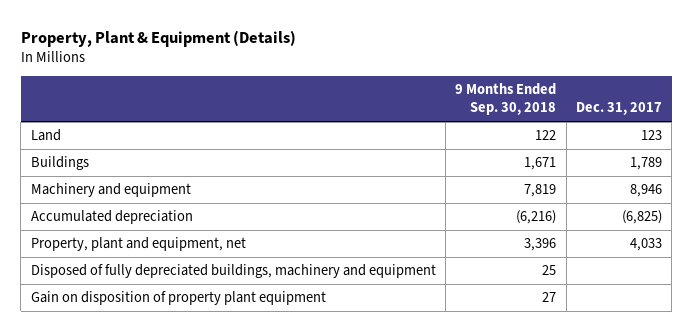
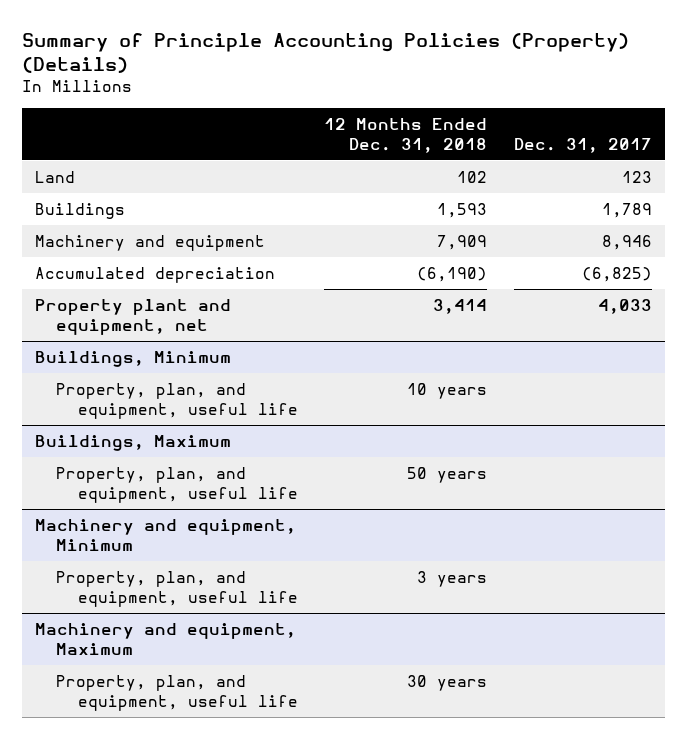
[20,29,296,47] Property, Plant & Equipment (Details) -> [22,32,630,73] Summary of Principle Accounting Policies (Property) (Details)
[455,83,557,116] 9 Months Ended Sep. 30, 2018 -> none
none -> [324,117,488,153] 12 Months Ended Dec. 31, 2018
[30,264,436,279] Disposed of fully depreciated buildings, machinery and equipment -> none
[30,291,326,306] Gain on disposition of property plant equipment -> none
[30,237,246,252] Property, plant and equipment, net -> [35,298,232,335] Property plant and equipment, net
none -> [35,350,232,367] Buildings, Minimum
none -> [56,382,298,419] Property, plan, and equipment, useful life
none -> [35,434,232,451] Buildings, Maximum
none -> [56,466,298,503] Property, plan, and equipment, useful life
none -> [35,518,297,551] Machinery and equipment, Minimum
none -> [56,570,298,607] Property, plan, and equipment, useful life
none -> [35,622,297,655] Machinery and equipment, Maximum
none -> [56,674,298,711] Property, plan, and equipment, useful life

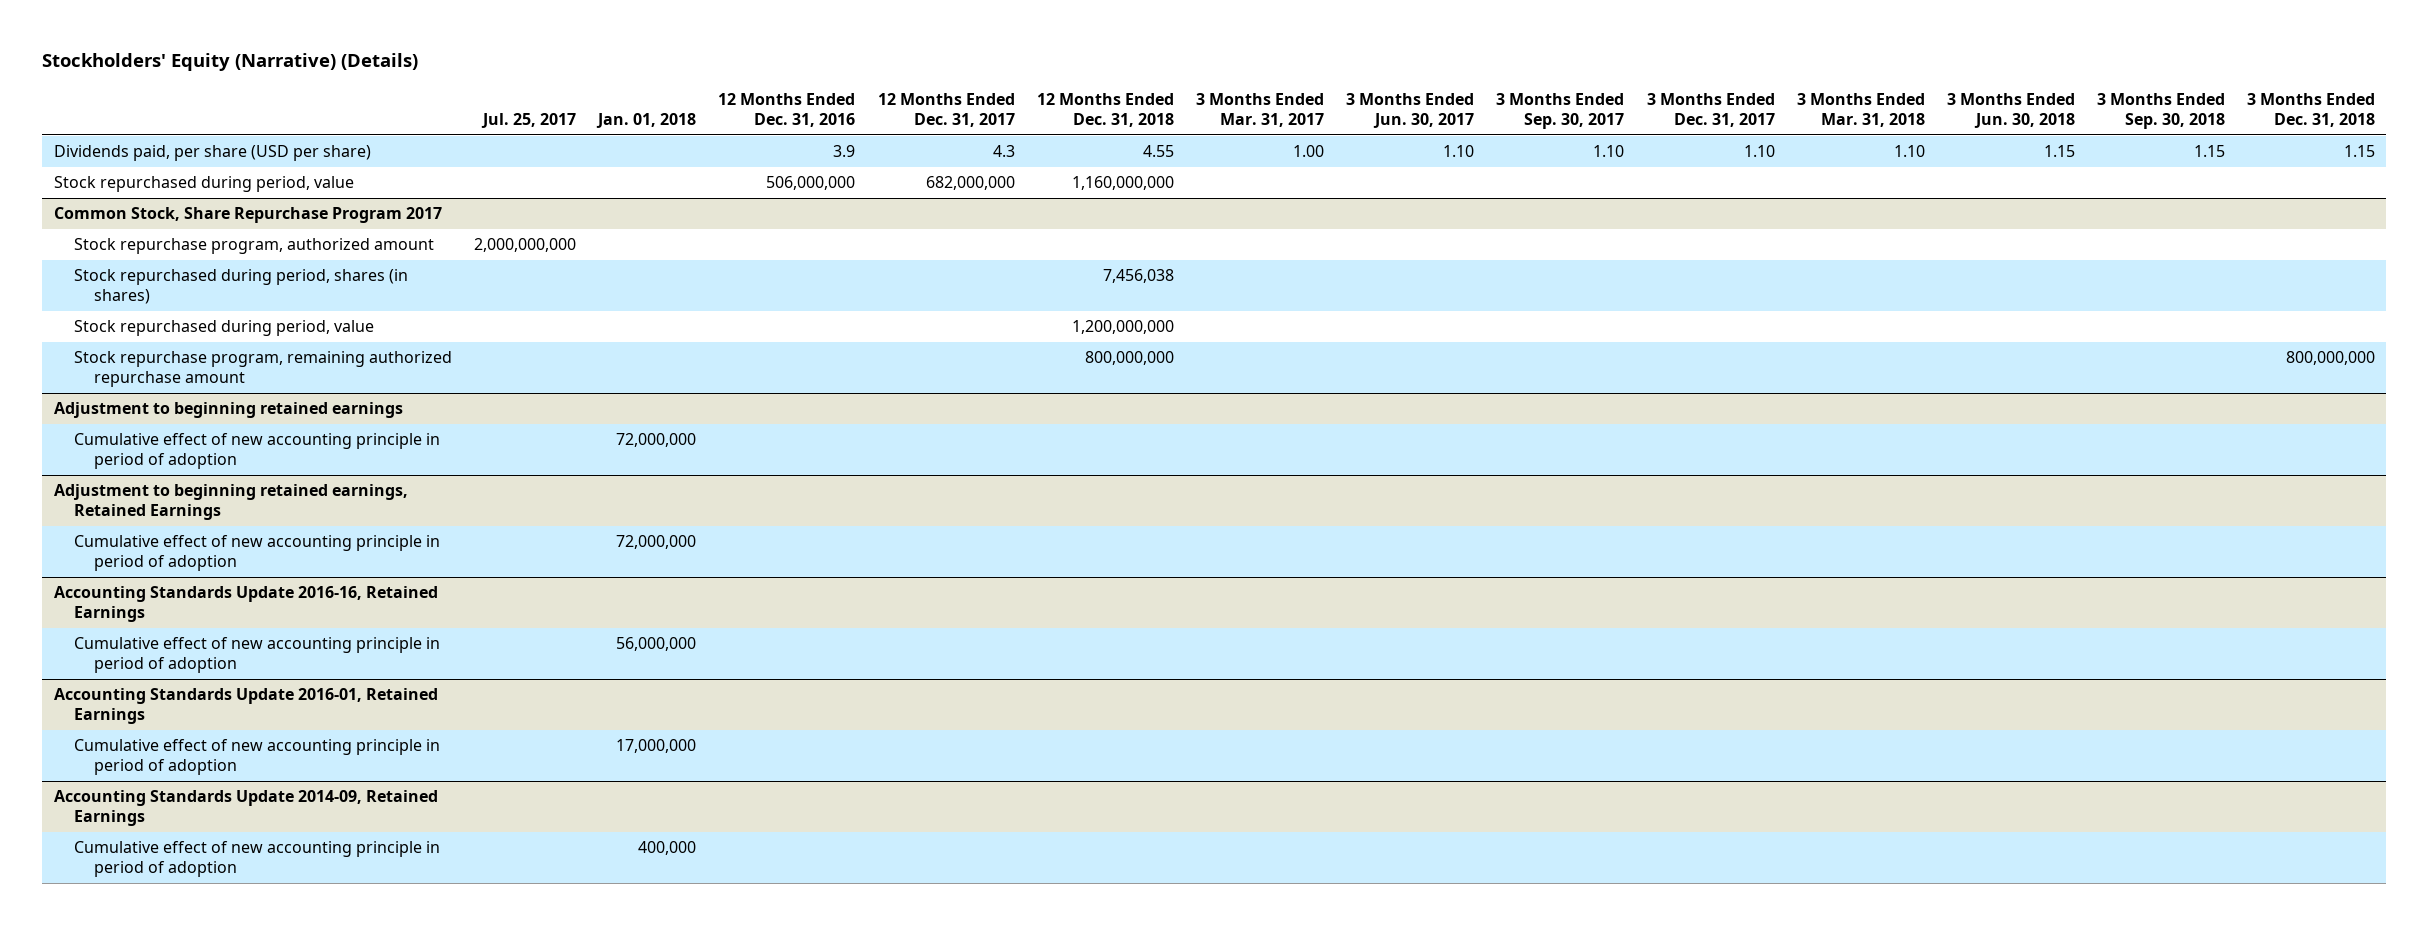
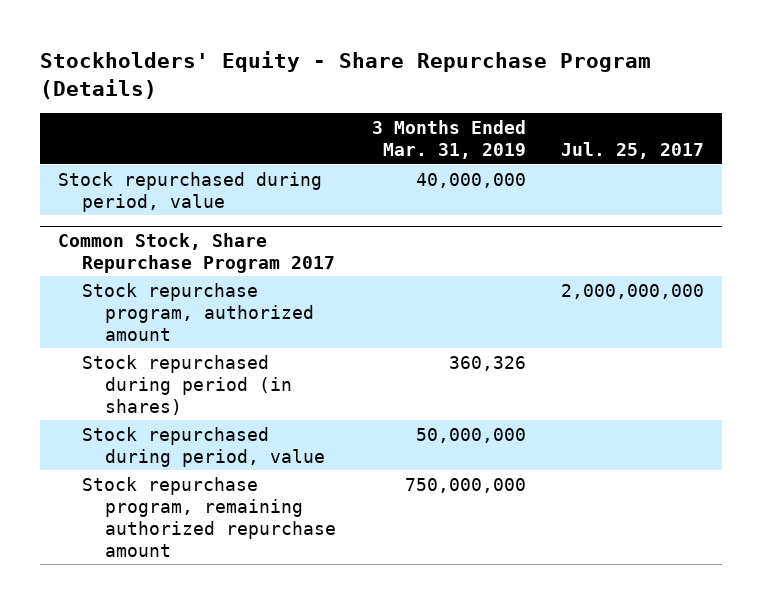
[42,53,419,72] Stockholders' Equity (Narrative) (Details) -> [40,51,652,99] Stockholders' Equity - Share Repurchase Program (Details)
[596,112,697,128] Jan. 01, 2018 -> none
[718,92,856,127] 12 Months Ended Dec. 31, 2016 -> none
[877,92,1015,127] 12 Months Ended Dec. 31, 2017 -> none
[1036,92,1174,127] 12 Months Ended Dec. 31, 2018 -> none
[1195,92,1324,127] 3 Months Ended Mar. 31, 2017 -> none
[1346,92,1475,128] 3 Months Ended Jun. 30, 2017 -> none
[1496,92,1625,129] 3 Months Ended Sep. 30, 2017 -> none
[1646,92,1775,127] 3 Months Ended Dec. 31, 2017 -> none
[1796,92,1925,127] 3 Months Ended Mar. 31, 2018 -> none
[1946,92,2075,128] 3 Months Ended Jun. 30, 2018 -> none
[2097,92,2226,129] 3 Months Ended Sep. 30, 2018 -> none
[2247,92,2376,127] 3 Months Ended Dec. 31, 2018 -> none
none -> [371,120,526,160] 3 Months Ended Mar. 31, 2019
[53,145,371,162] Dividends paid, per share (USD per share) -> none
[73,269,408,305] Stock repurchased during period, shares (in shares) -> [81,354,293,415] Stock repurchased during period (in shares)
[53,402,403,419] Adjustment to beginning retained earnings -> none
[73,433,440,470] Cumulative effect of new accounting principle in period of adoption -> none
[53,484,408,521] Adjustment to beginning retained earnings, Retained Earnings -> none
[73,535,440,572] Cumulative effect of new accounting principle in period of adoption -> none
[53,586,438,623] Accounting Standards Update 2016-16, Retained Earnings -> none
[73,637,440,674] Cumulative effect of new accounting principle in period of adoption -> none
[53,688,438,725] Accounting Standards Update 2016-01, Retained Earnings -> none
[73,739,440,776] Cumulative effect of new accounting principle in period of adoption -> none
[53,790,438,827] Accounting Standards Update 2014-09, Retained Earnings -> none
[73,841,440,878] Cumulative effect of new accounting principle in period of adoption -> none

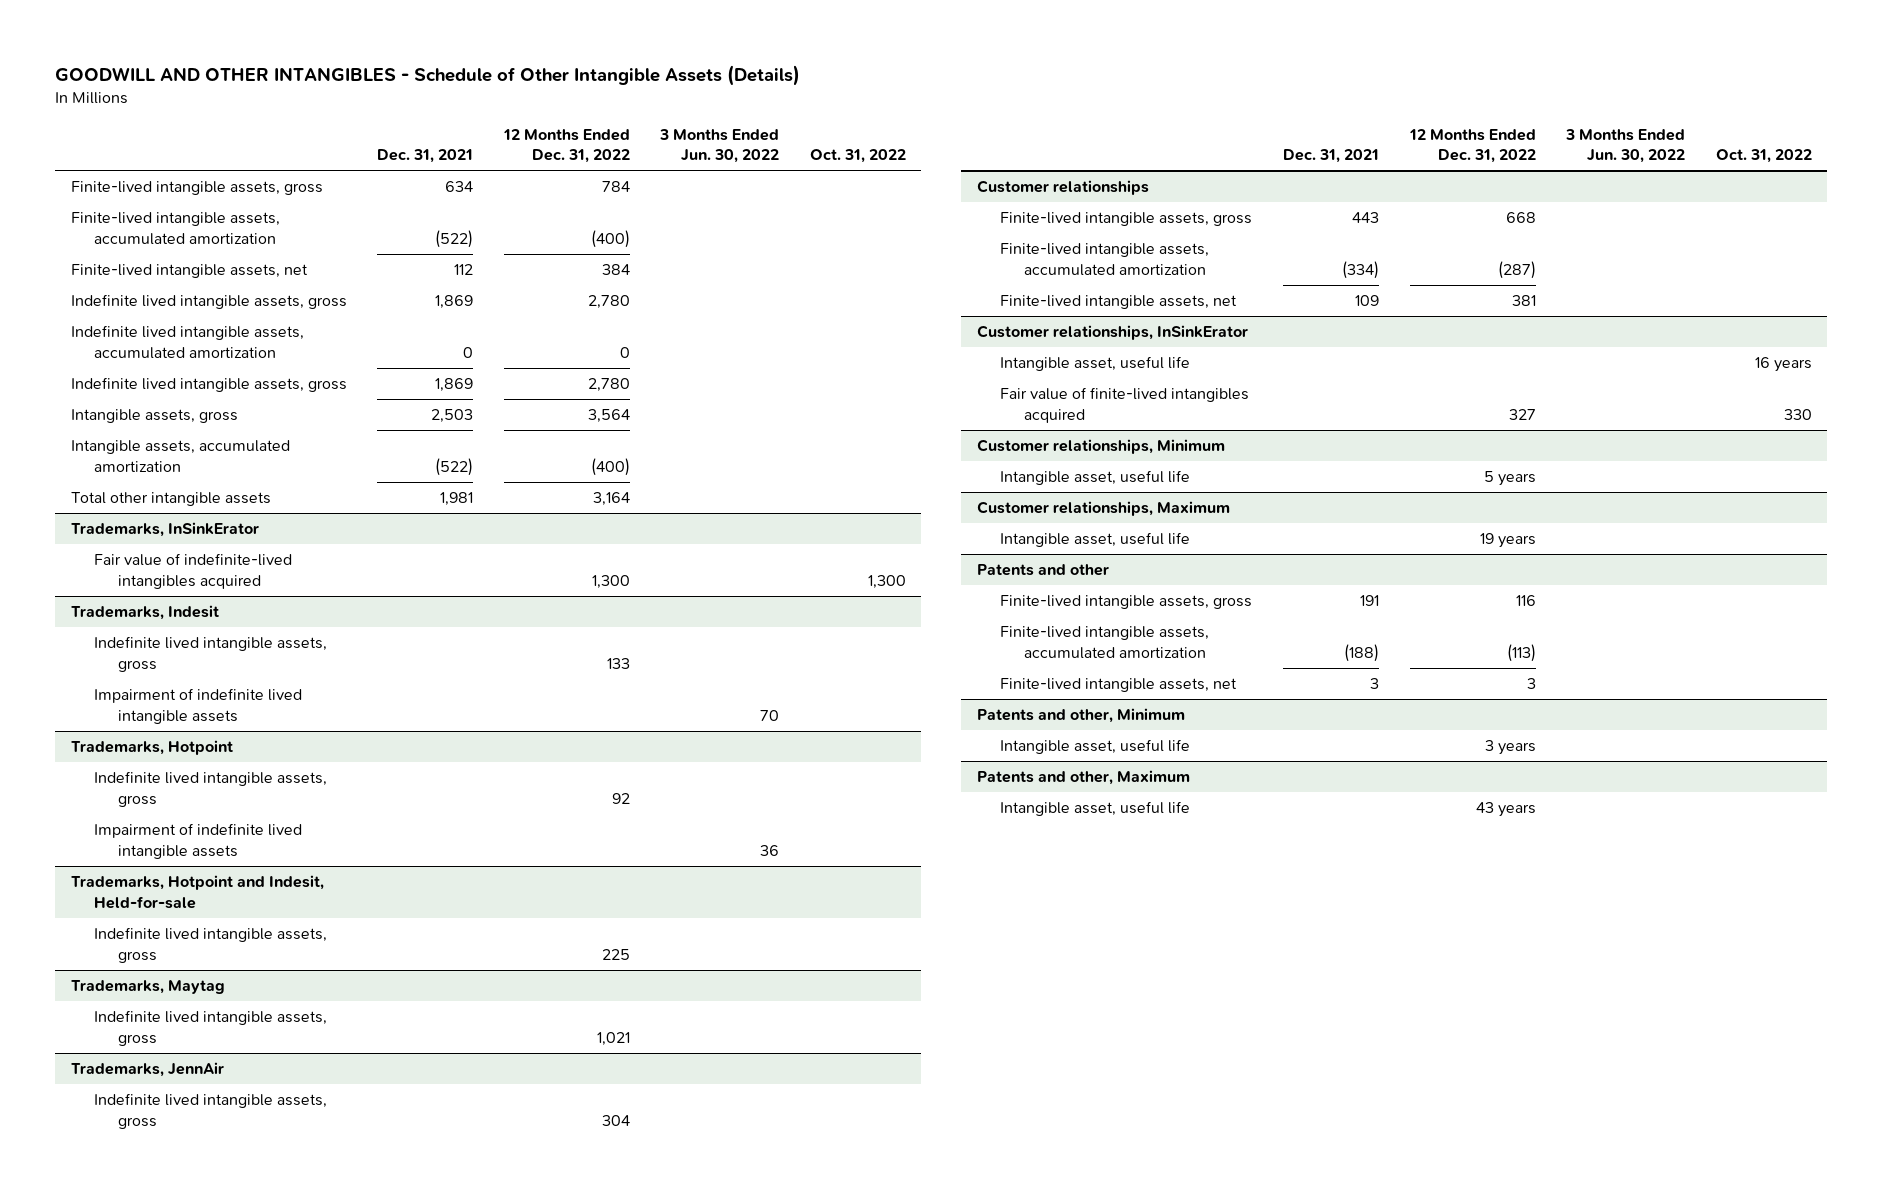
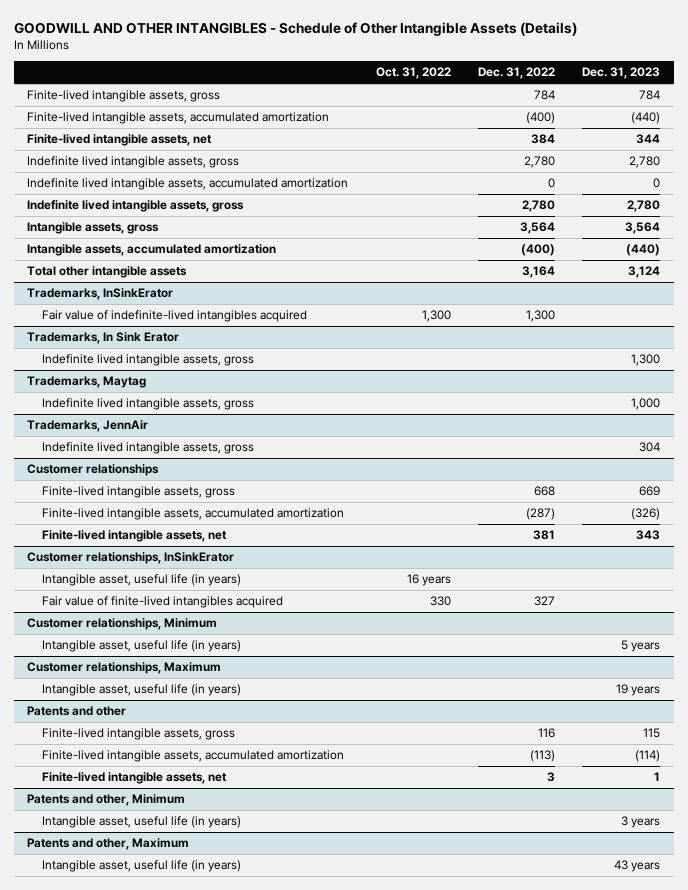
[377,149,474,164] Dec. 31, 2021 -> none
[502,128,630,164] 12 Months Ended Dec. 31, 2022 -> none
[659,128,780,164] 3 Months Ended Jun. 30, 2022 -> none
none -> [477,67,555,80] Dec. 31, 2022
none -> [582,67,661,80] Dec. 31, 2023
[70,604,219,620] Trademarks, Indesit -> none
[94,635,328,672] Indefinite lived intangible assets, gross -> none
[94,687,303,724] Impairment of indefinite lived intangible assets -> none
[70,739,233,755] Trademarks, Hotpoint -> none
[94,770,328,807] Indefinite lived intangible assets, gross -> none
[94,822,303,859] Impairment of indefinite lived intangible assets -> none
[70,874,324,909] Trademarks, Hotpoint and Indesit, Held-for-sale -> none
[94,926,328,963] Indefinite lived intangible assets, gross -> none
none -> [27,332,180,345] Trademarks, In Sink Erator
none -> [41,354,254,367] Indefinite lived intangible assets, gross
[1000,355,1191,371] Intangible asset, useful life -> [41,574,241,587] Intangible asset, useful life (in years)
[1000,469,1191,485] Intangible asset, useful life -> [41,640,241,653] Intangible asset, useful life (in years)
[1000,531,1191,547] Intangible asset, useful life -> [41,684,241,697] Intangible asset, useful life (in years)
[1000,738,1191,754] Intangible asset, useful life -> [41,816,241,829] Intangible asset, useful life (in years)
[1000,800,1191,816] Intangible asset, useful life -> [41,860,241,873] Intangible asset, useful life (in years)

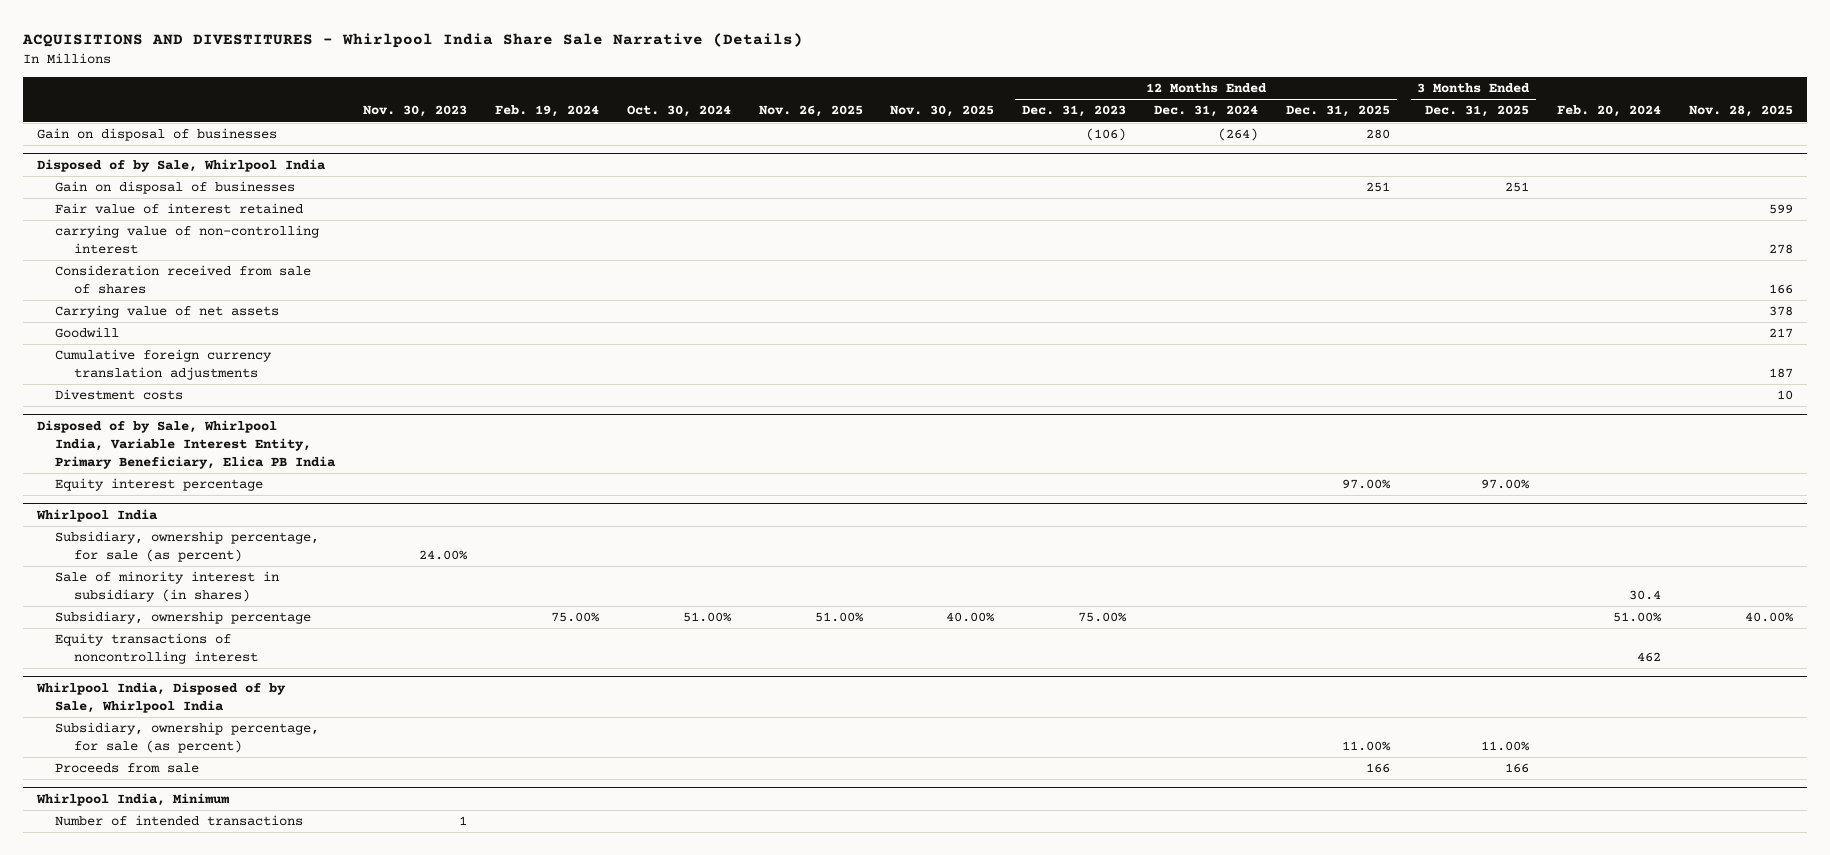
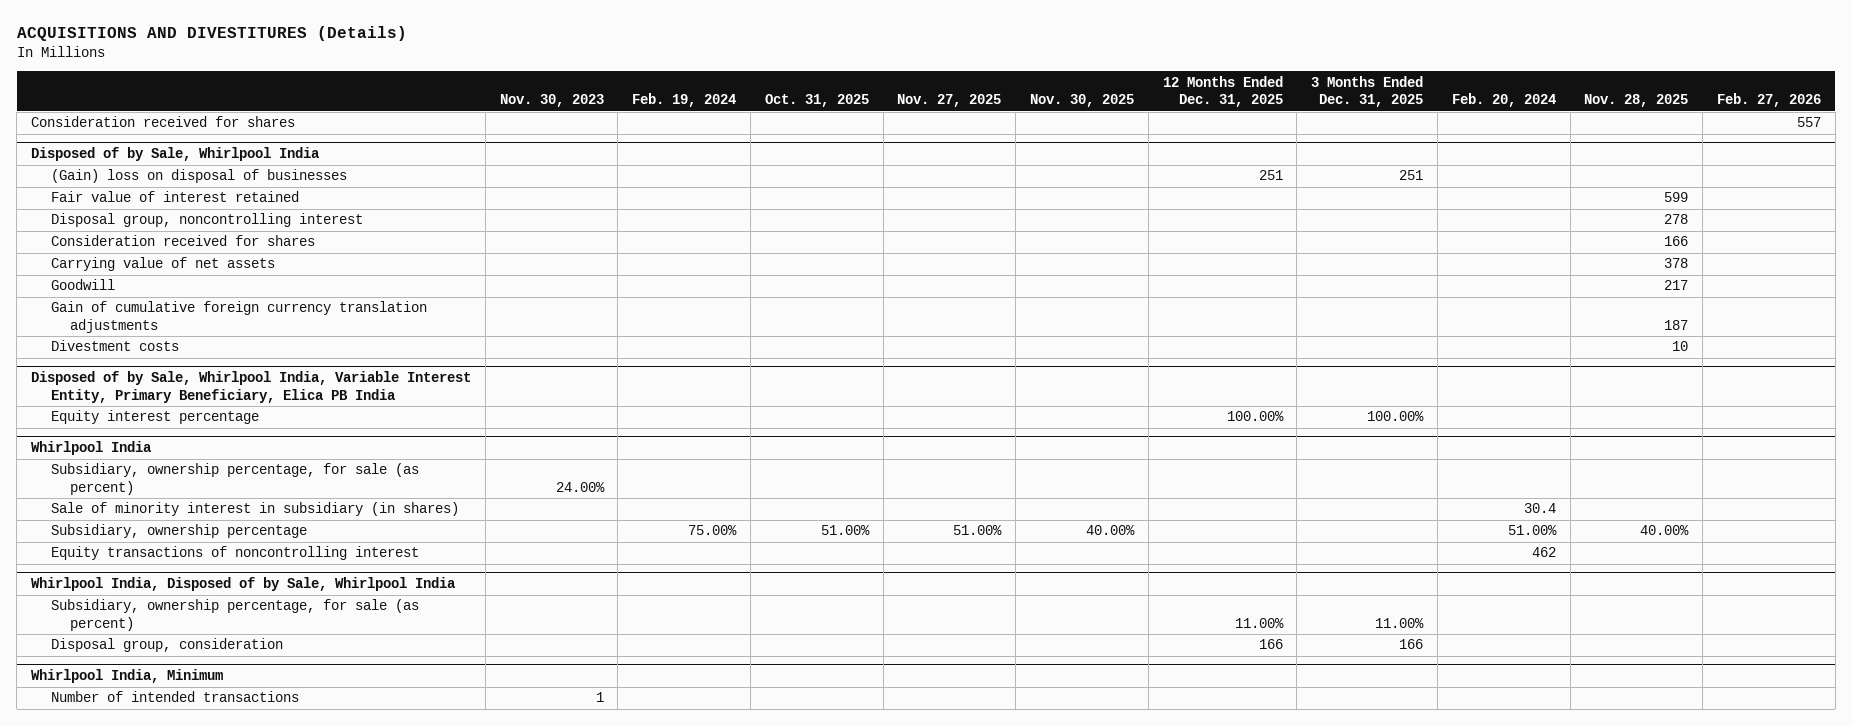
[21,33,803,49] ACQUISITIONS AND DIVESTITURES - Whirlpool India Share Sale Narrative (Details) -> [16,26,407,42] ACQUISITIONS AND DIVESTITURES (Details)
[626,105,731,118] Oct. 30, 2024 -> none
[758,105,863,118] Nov. 26, 2025 -> none
[1022,105,1127,118] Dec. 31, 2023 -> none
[1153,105,1258,118] Dec. 31, 2024 -> none
none -> [764,94,869,108] Oct. 31, 2025
none -> [897,94,1002,108] Nov. 27, 2025
none -> [1716,93,1821,108] Feb. 27, 2026
[36,128,277,142] Gain on disposal of businesses -> none
none -> [31,116,296,128] Consideration received for shares
[55,181,296,195] Gain on disposal of businesses -> [50,169,347,184] (Gain) loss on disposal of businesses
[55,225,320,254] carrying value of non-controlling interest -> [50,213,363,228] Disposal group, noncontrolling interest
[55,265,312,294] Consideration received from sale of shares -> [50,235,315,247] Consideration received for shares
[55,349,273,380] Cumulative foreign currency translation adjustments -> [50,301,427,334] Gain of cumulative foreign currency translation adjustments
[1341,479,1391,490] 97.00% -> [1226,411,1284,422] 100.00%
[1481,479,1531,490] 97.00% -> [1367,411,1425,422] 100.00%
[55,763,200,774] Proceeds from sale -> [50,638,283,653] Disposal group, consideration

